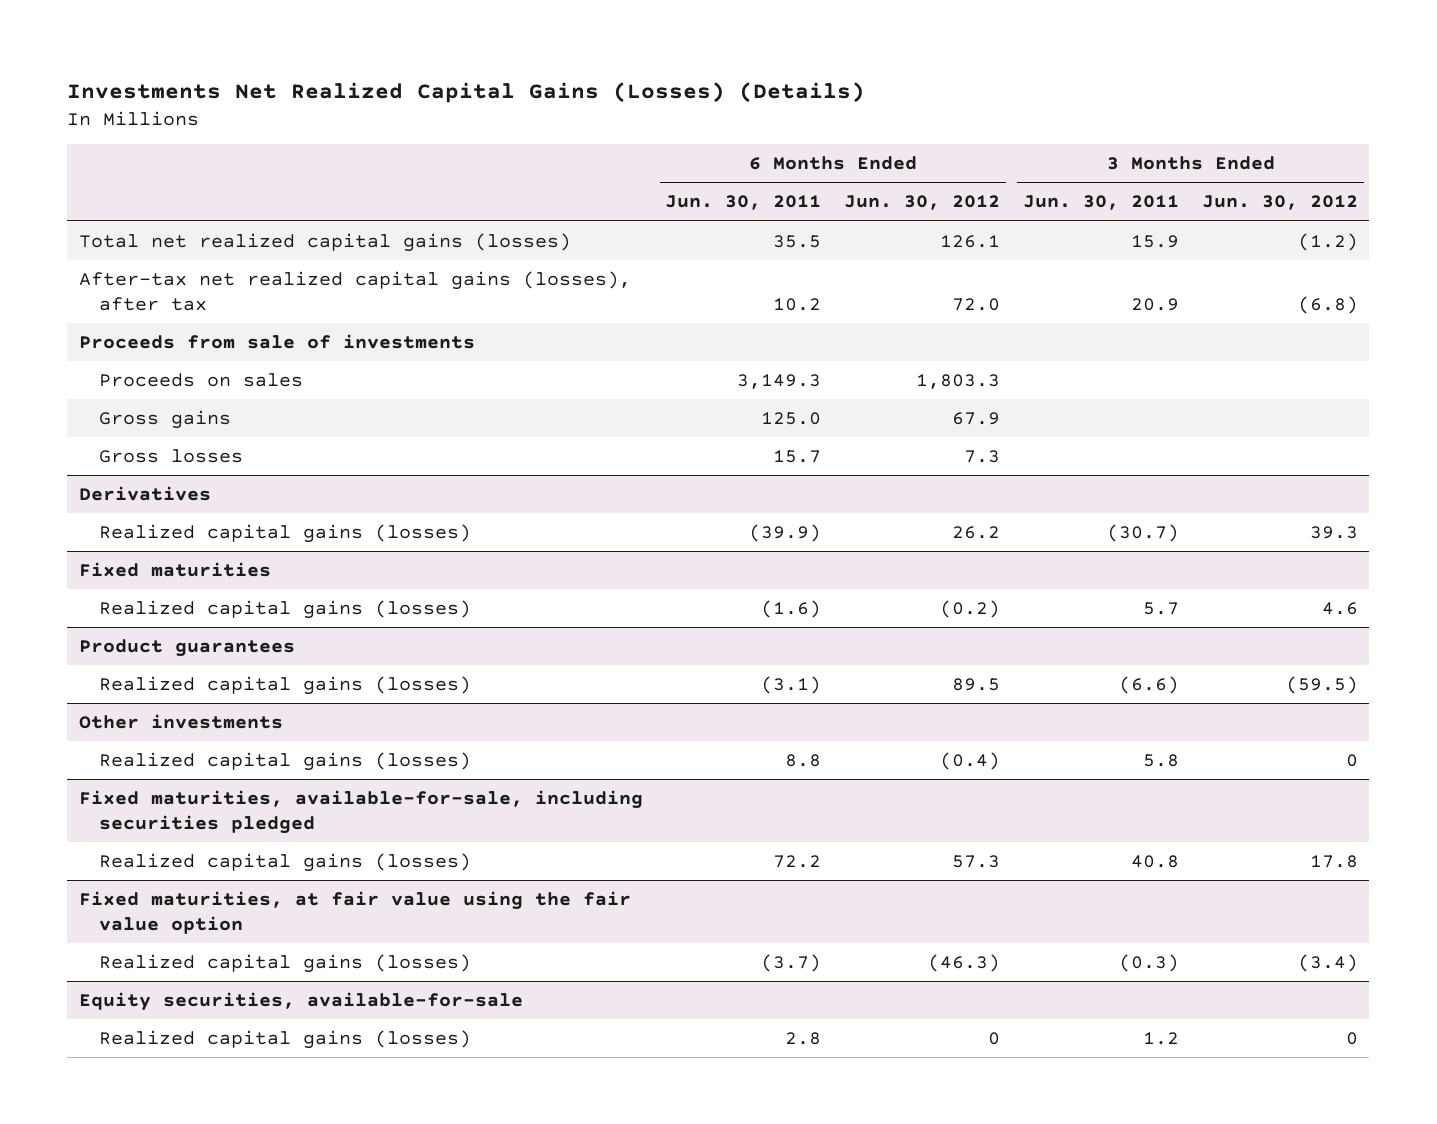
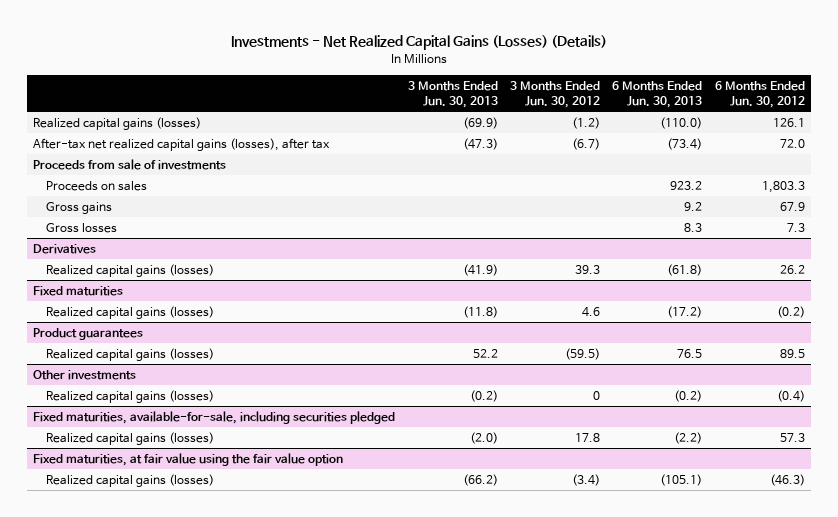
[67,81,866,103] Investments Net Realized Capital Gains (Losses) (Details) -> [230,35,607,51] Investments - Net Realized Capital Gains (Losses) (Details)
[665,195,822,211] Jun. 30, 2011 -> none
[1023,195,1180,211] Jun. 30, 2011 -> none
none -> [407,80,498,109] 3 Months Ended Jun. 30, 2013
none -> [612,80,703,109] 6 Months Ended Jun. 30, 2013
[78,232,571,252] Total net realized capital gains (losses) -> [33,116,202,130] Realized capital gains (losses)
[1297,295,1358,314] (6.8) -> [571,137,600,150] (6.7)
[78,991,523,1011] Equity securities, available-for-sale -> none
[98,1029,471,1049] Realized capital gains (losses) -> none

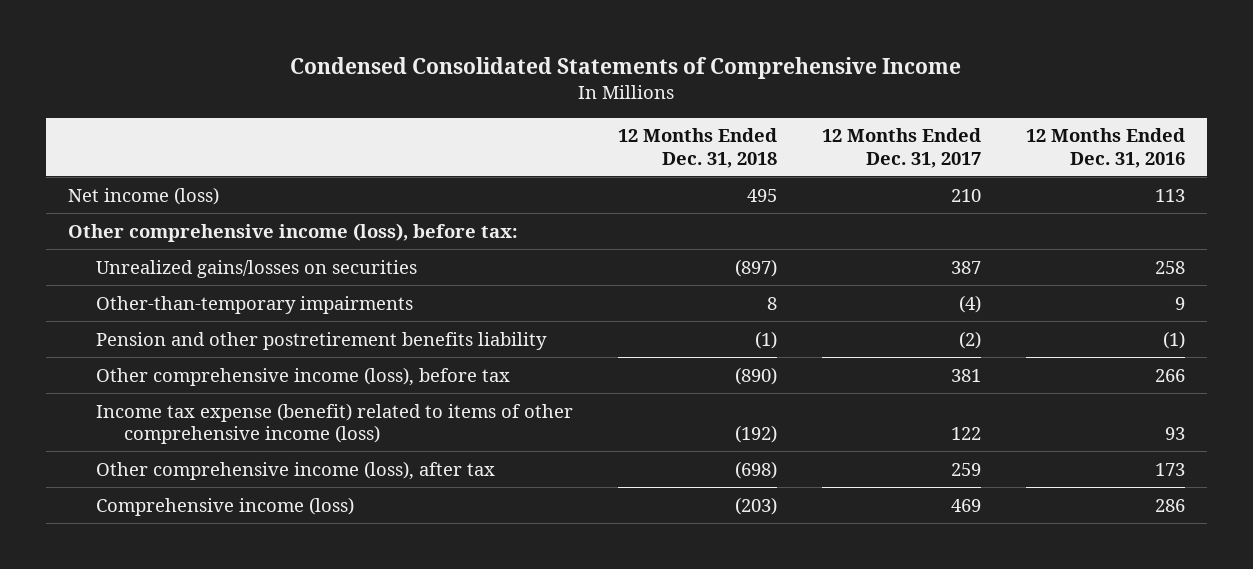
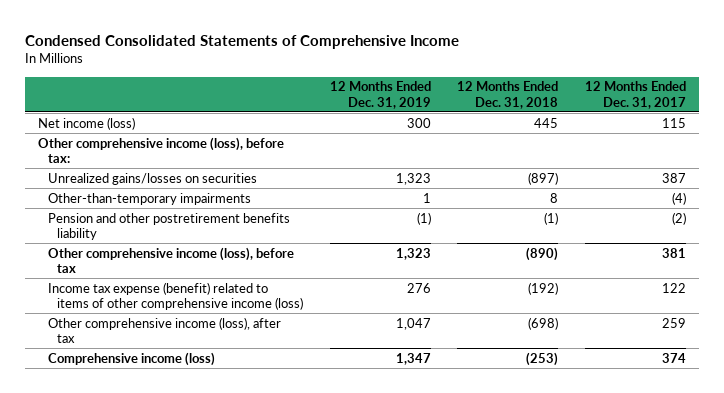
[1025,128,1185,168] 12 Months Ended Dec. 31, 2016 -> none
none -> [329,81,431,109] 12 Months Ended Dec. 31, 2019
[747,188,778,202] 495 -> [534,117,559,128] 445
[950,188,981,202] 210 -> [661,117,686,128] 115
[735,496,778,515] (203) -> [526,351,559,366] (253)
[950,498,981,512] 469 -> [661,352,686,363] 374

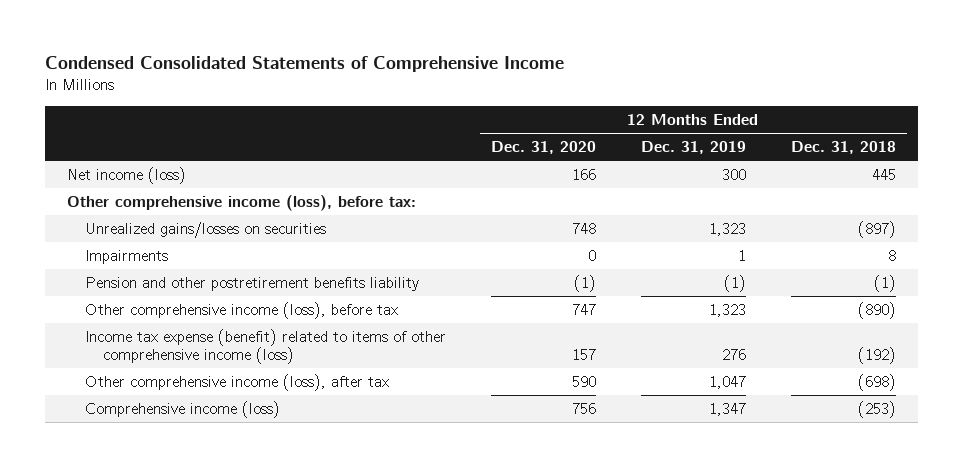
[584,81,686,109] 12 Months Ended Dec. 31, 2017 -> none
none -> [490,141,596,155] Dec. 31, 2020
[47,192,251,205] Other-than-temporary impairments -> [85,249,169,264] Impairments

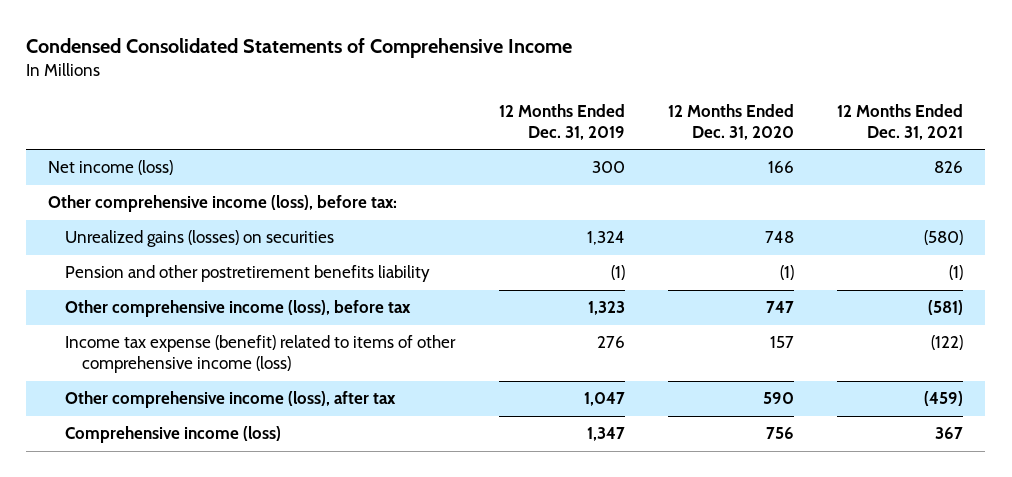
[790,141,896,155] Dec. 31, 2018 -> none
none -> [837,103,964,140] 12 Months Ended Dec. 31, 2021
[85,249,169,264] Impairments -> none
[85,221,327,238] Unrealized gains/losses on securities -> [65,230,335,248] Unrealized gains (losses) on securities
[708,222,746,236] 1,323 -> [586,231,625,246] 1,324

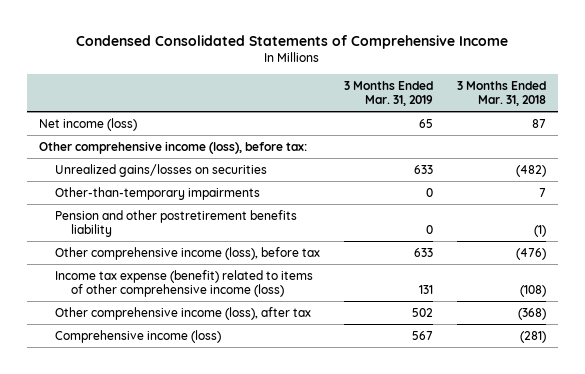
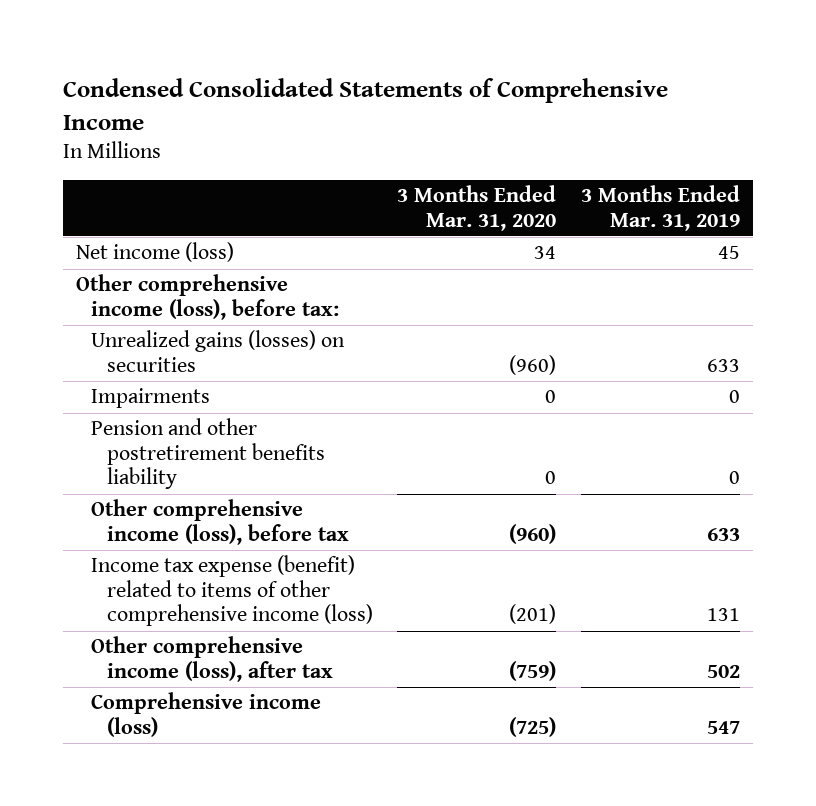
[456,80,546,106] 3 Months Ended Mar. 31, 2018 -> none
none -> [397,185,557,231] 3 Months Ended Mar. 31, 2020
[418,118,433,128] 65 -> [718,246,741,260] 45
[55,163,268,177] Unrealized gains/losses on securities -> [91,330,346,372] Unrealized gains (losses) on securities
[55,186,261,200] Other-than-temporary impairments -> [91,388,211,409] Impairments
[411,330,433,340] 567 -> [707,720,741,734] 547

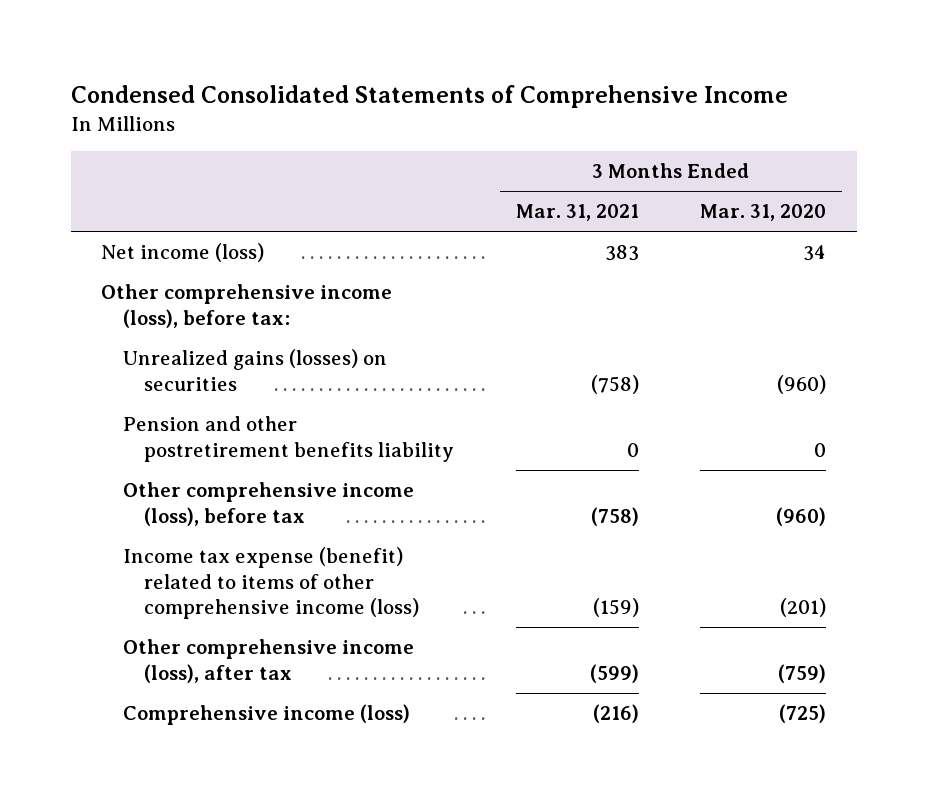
[581,185,741,231] 3 Months Ended Mar. 31, 2019 -> none
none -> [515,204,639,222] Mar. 31, 2021
[91,388,211,409] Impairments -> none

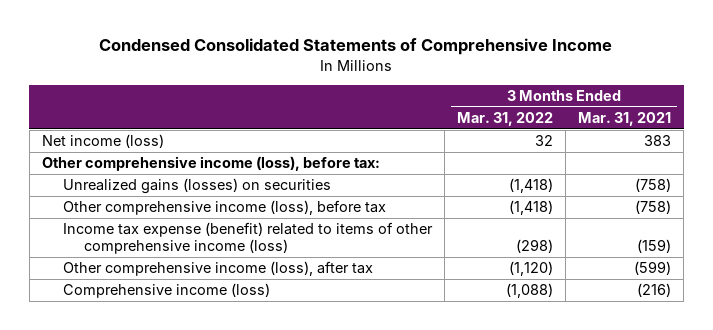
[700,204,827,222] Mar. 31, 2020 -> none
none -> [456,112,553,127] Mar. 31, 2022
[122,416,454,462] Pension and other postretirement benefits liability -> none

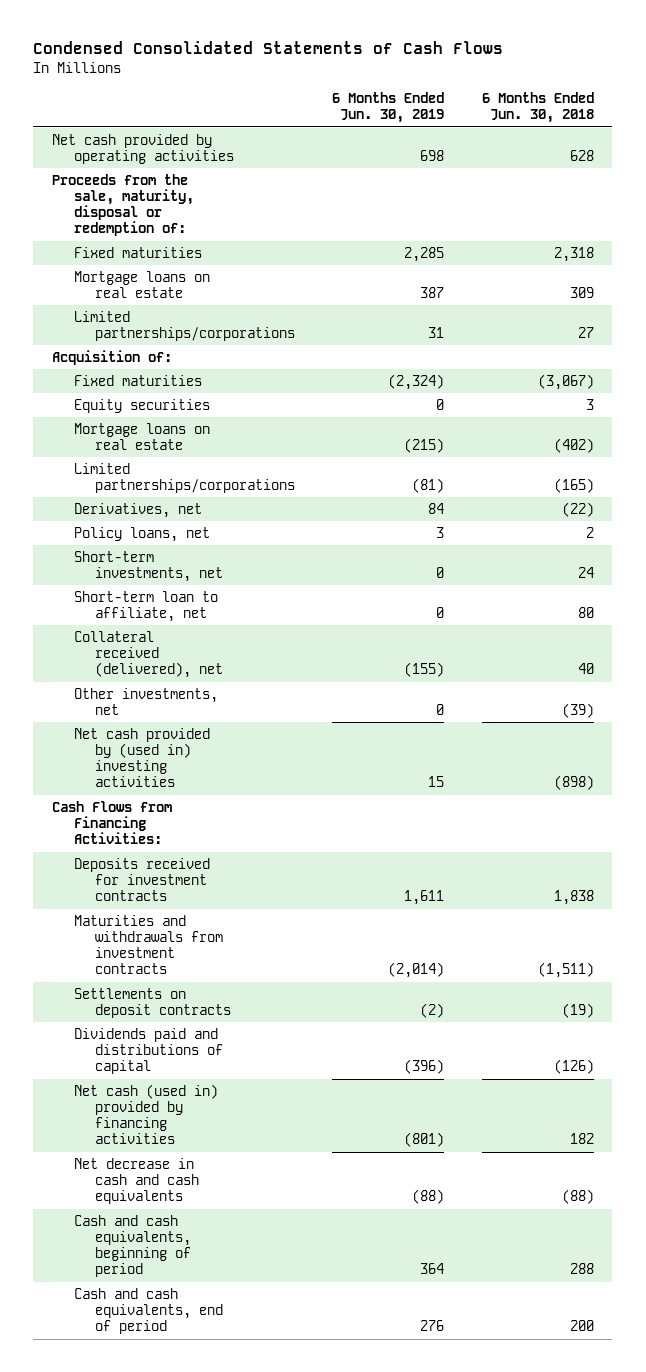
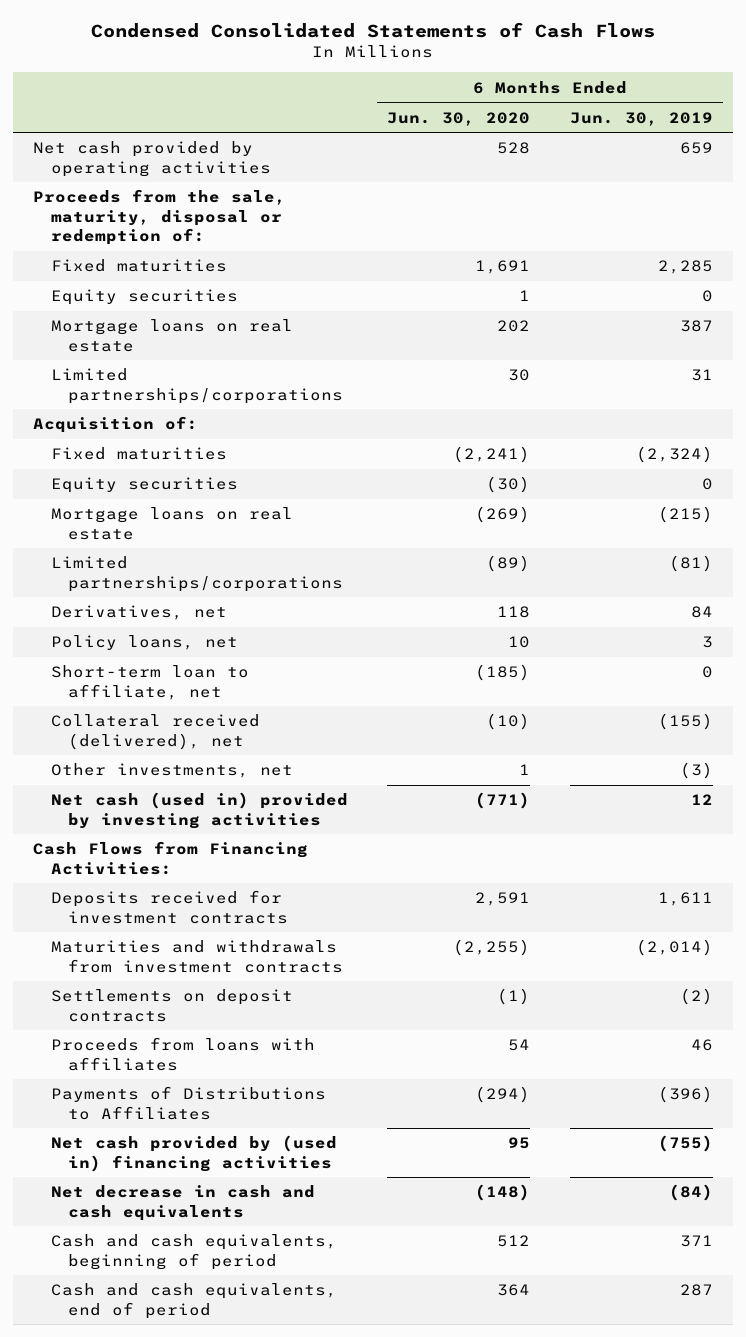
[481,92,594,124] 6 Months Ended Jun. 30, 2018 -> none
none -> [387,111,531,126] Jun. 30, 2020
[420,150,445,162] 698 -> [679,142,713,155] 659
none -> [50,289,238,306] Equity securities
[73,550,224,583] Short-term investments, net -> none
[436,704,445,716] 0 -> [679,762,713,780] (3)
[73,727,210,788] Net cash provided by (used in) investing activities -> [50,792,348,829] Net cash (used in) provided by investing activities
[428,776,445,788] 15 -> [690,794,713,806] 12
none -> [50,1037,315,1071] Proceeds from loans with affiliates
[73,1027,224,1075] Dividends paid and distributions of capital -> [50,1086,326,1120] Payments of Distributions to Affiliates
[73,1083,218,1145] Net cash (used in) provided by financing activities -> [50,1135,337,1172] Net cash provided by (used in) financing activities
[404,1132,445,1148] (801) -> [657,1135,713,1153] (755)
[412,1189,445,1205] (88) -> [668,1184,713,1202] (84)
[420,1263,445,1275] 364 -> [679,1235,713,1248] 371
[420,1320,445,1332] 276 -> [679,1284,713,1297] 287

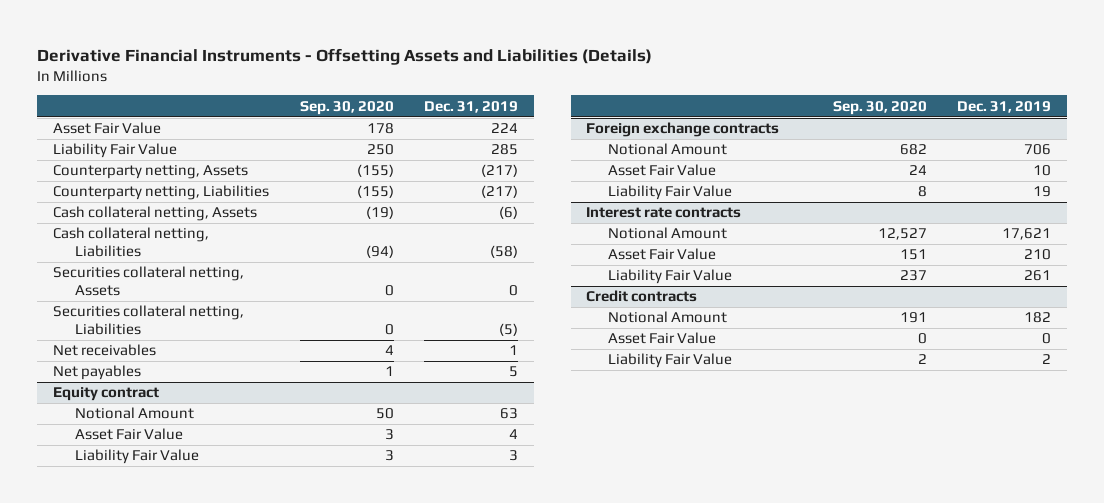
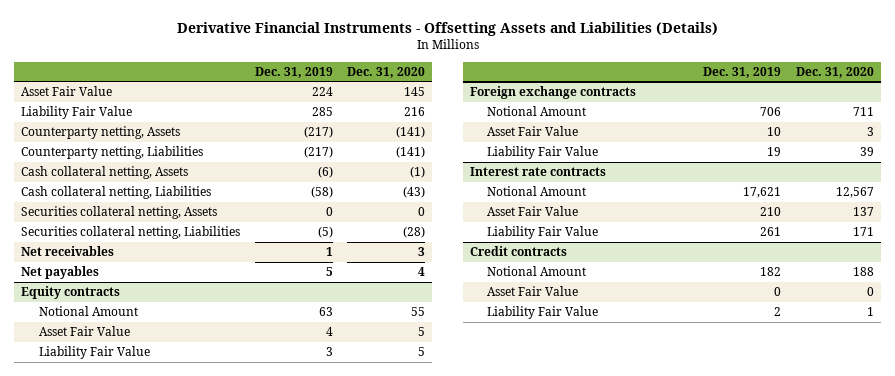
[299,100,394,115] Sep. 30, 2020 -> none
none -> [347,66,426,78] Dec. 31, 2020
[52,387,159,402] Equity contract -> [21,286,121,300] Equity contracts

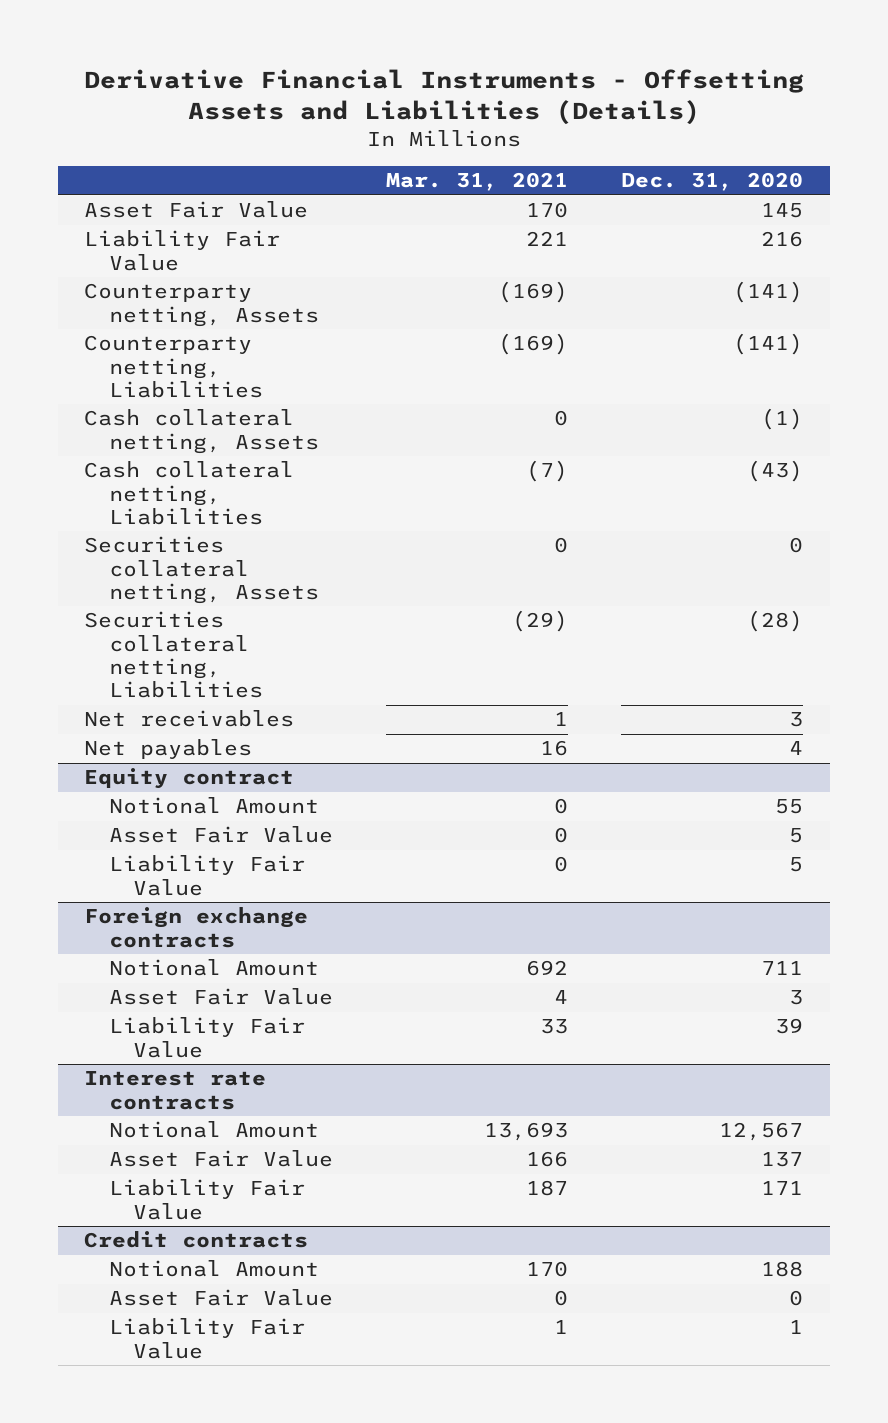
[254,66,333,78] Dec. 31, 2019 -> none
none -> [385,172,568,192] Mar. 31, 2021
[21,286,121,300] Equity contracts -> [84,768,295,790] Equity contract

